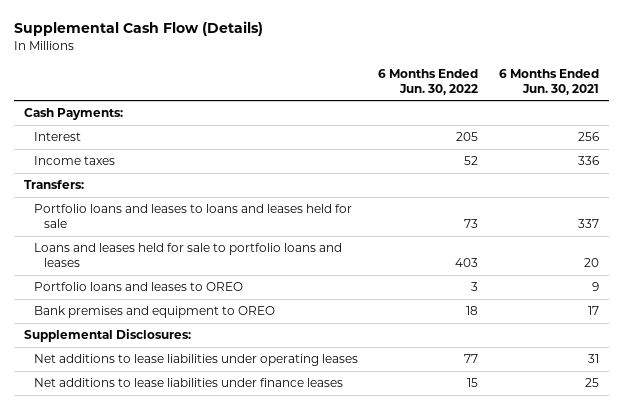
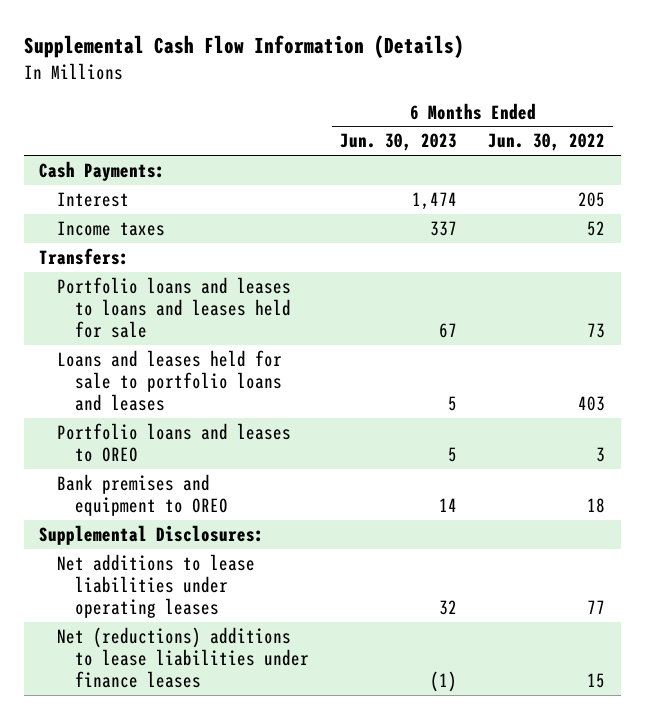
[14,21,264,37] Supplemental Cash Flow (Details) -> [23,35,464,59] Supplemental Cash Flow Information (Details)
[498,69,599,95] 6 Months Ended Jun. 30, 2021 -> none
none -> [340,133,458,152] Jun. 30, 2023
[34,378,344,388] Net additions to lease liabilities under finance leases -> [57,627,310,689] Net (reductions) additions to lease liabilities under finance leases

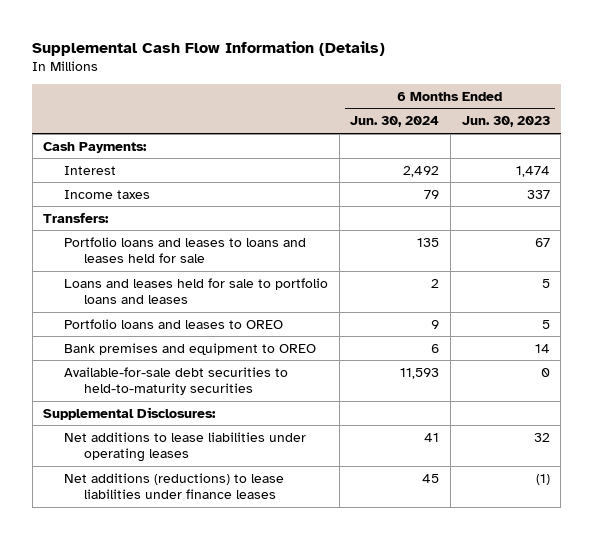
[488,133,606,152] Jun. 30, 2022 -> none
none -> [350,116,440,128] Jun. 30, 2024
none -> [63,366,288,396] Available-for-sale debt securities to held-to-maturity securities
[57,627,310,689] Net (reductions) additions to lease liabilities under finance leases -> [63,472,284,500] Net additions (reductions) to lease liabilities under finance leases

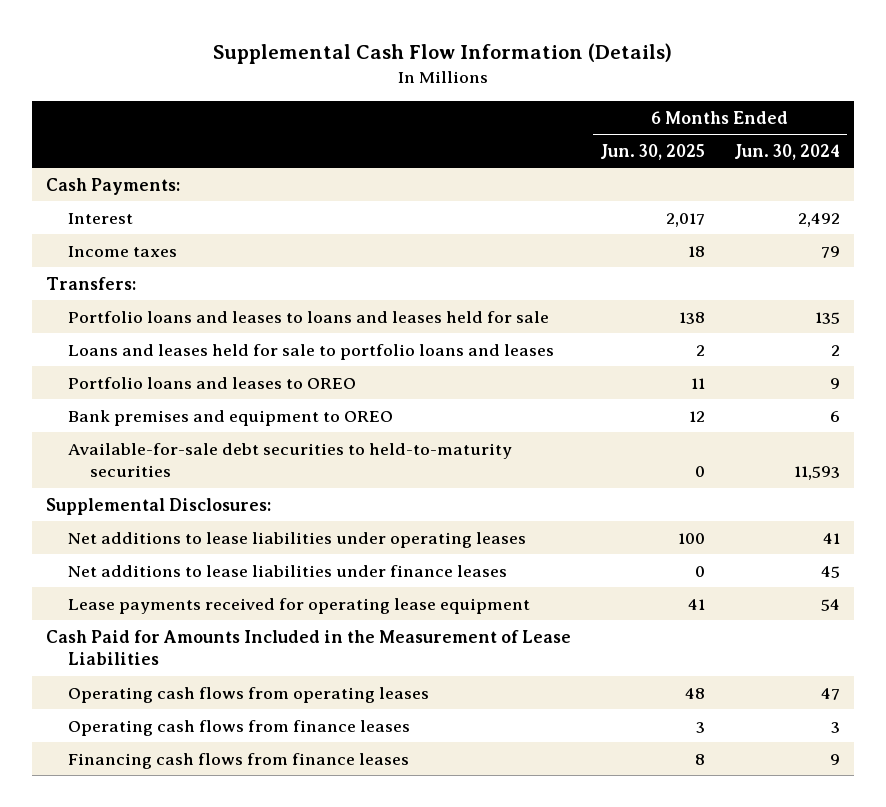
[461,116,550,128] Jun. 30, 2023 -> none
none -> [599,143,705,160] Jun. 30, 2025
[63,472,284,500] Net additions (reductions) to lease liabilities under finance leases -> [68,564,508,577] Net additions to lease liabilities under finance leases
none -> [68,597,531,614] Lease payments received for operating lease equipment
none -> [46,629,572,666] Cash Paid for Amounts Included in the Measurement of Lease Liabilities
none -> [68,686,430,703] Operating cash flows from operating leases
none -> [68,719,411,736] Operating cash flows from finance leases
none -> [68,752,410,769] Financing cash flows from finance leases

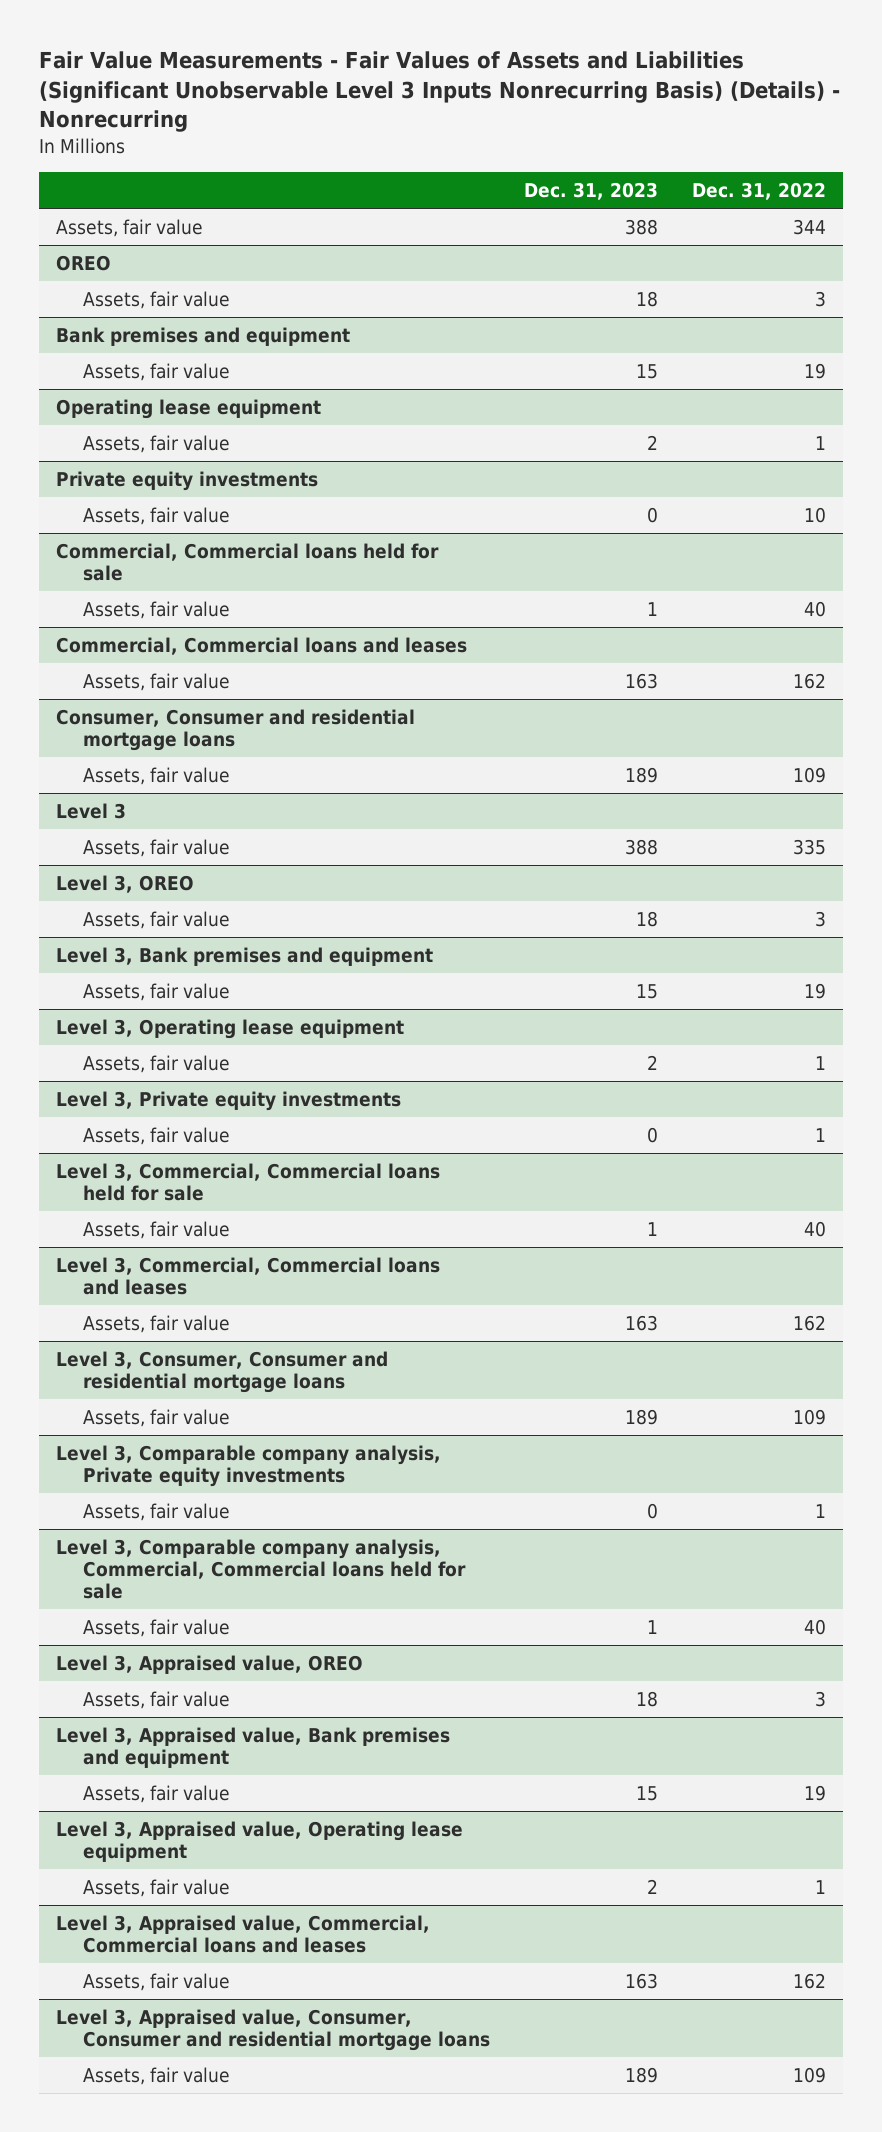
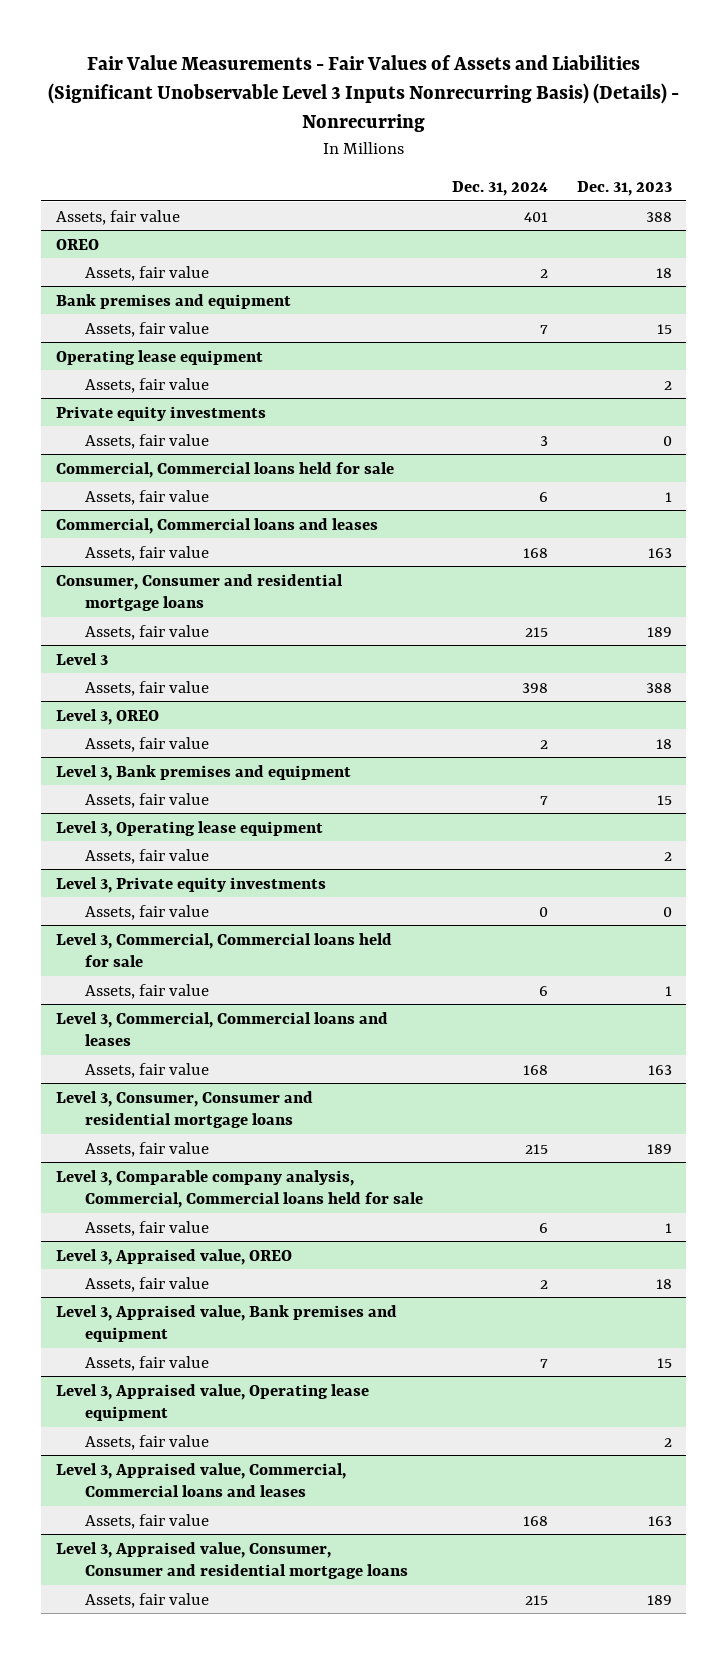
[692,181,827,200] Dec. 31, 2022 -> none
none -> [451,181,548,197] Dec. 31, 2024
[55,1445,441,1488] Level 3, Comparable company analysis, Private equity investments -> none
[82,1503,230,1522] Assets, fair value -> none

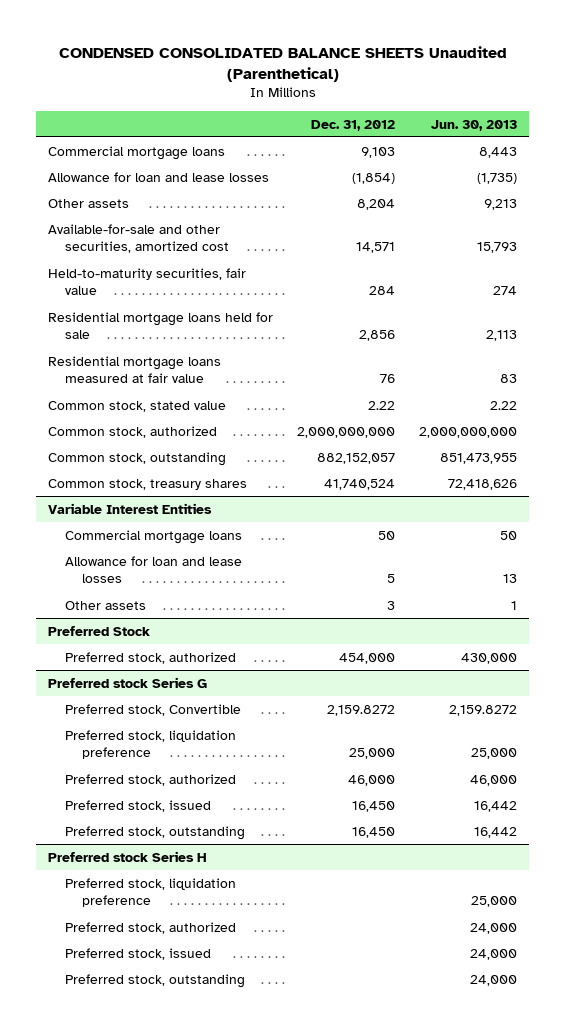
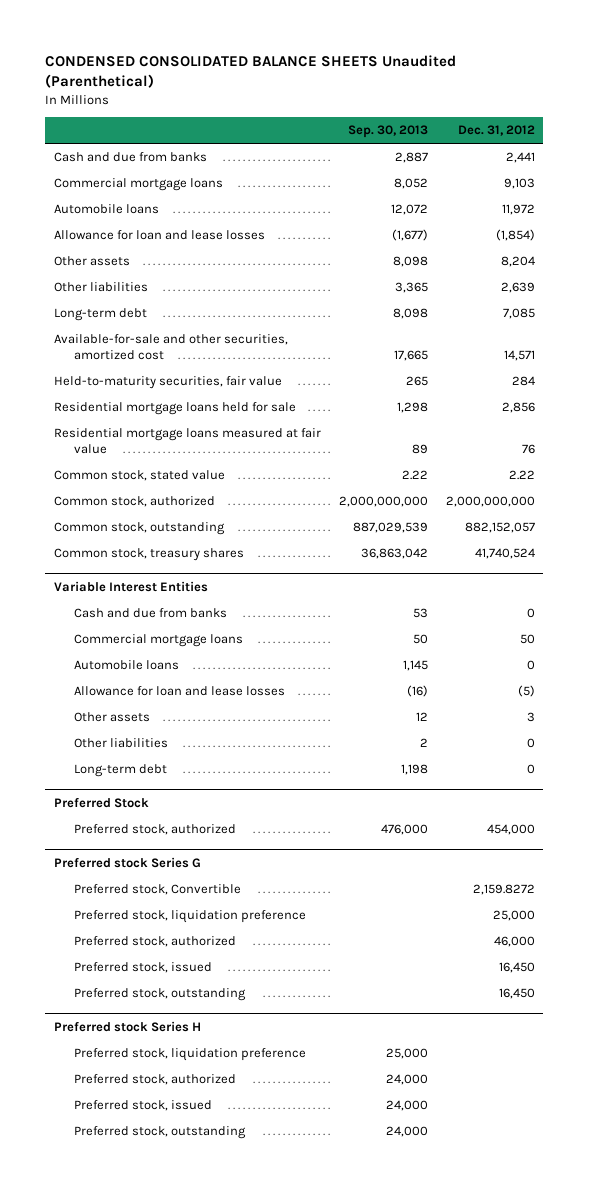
[431,119,518,131] Jun. 30, 2013 -> none
none -> [347,125,428,139] Sep. 30, 2013
none -> [54,152,208,163] Cash and due from banks
none -> [54,204,160,215] Automobile loans
none -> [54,282,149,293] Other liabilities
none -> [54,308,148,322] Long-term debt
none -> [74,608,228,619] Cash and due from banks
none -> [74,660,180,671] Automobile loans
[387,574,396,584] 5 -> [517,685,535,698] (5)
none -> [74,738,169,749] Other liabilities
none -> [74,764,168,778] Long-term debt

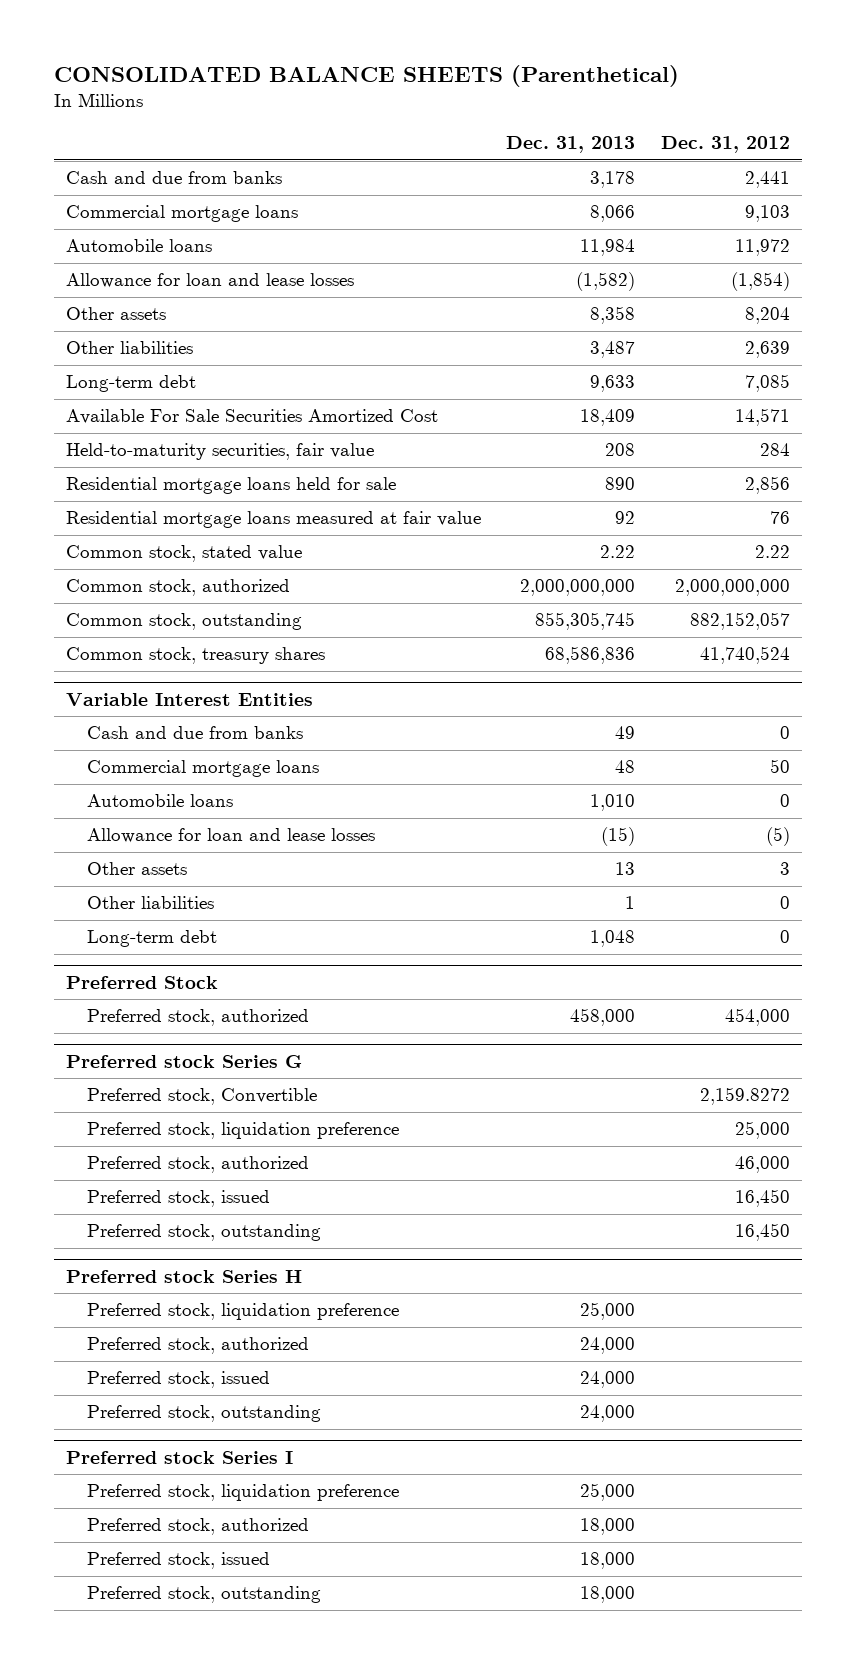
[45,54,457,89] CONDENSED CONSOLIDATED BALANCE SHEETS Unaudited (Parenthetical) -> [53,65,679,88] CONSOLIDATED BALANCE SHEETS (Parenthetical)
[347,125,428,139] Sep. 30, 2013 -> none
none -> [506,136,636,154] Dec. 31, 2013
[54,334,289,360] Available-for-sale and other securities, amortized cost -> [66,409,439,425] Available For Sale Securities Amortized Cost
none -> [66,1450,294,1464] Preferred stock Series I
none -> [86,1484,399,1502] Preferred stock, liquidation preference
none -> [86,1518,309,1536] Preferred stock, authorized
none -> [86,1552,270,1570] Preferred stock, issued
none -> [86,1586,321,1604] Preferred stock, outstanding

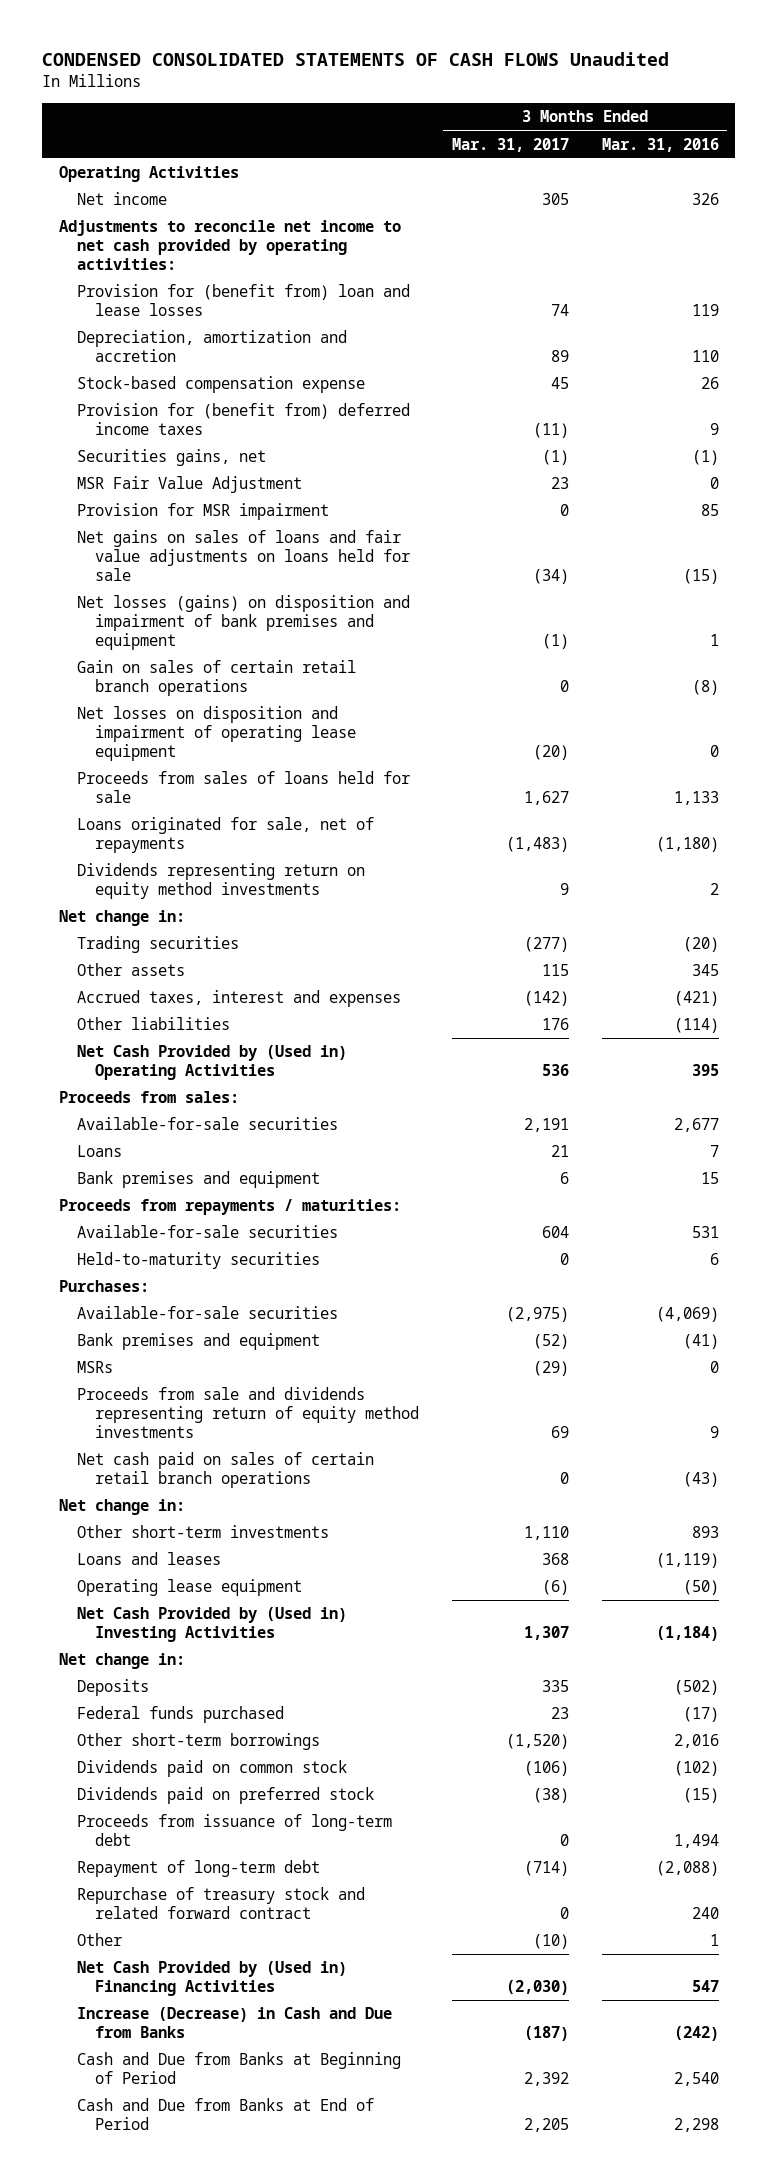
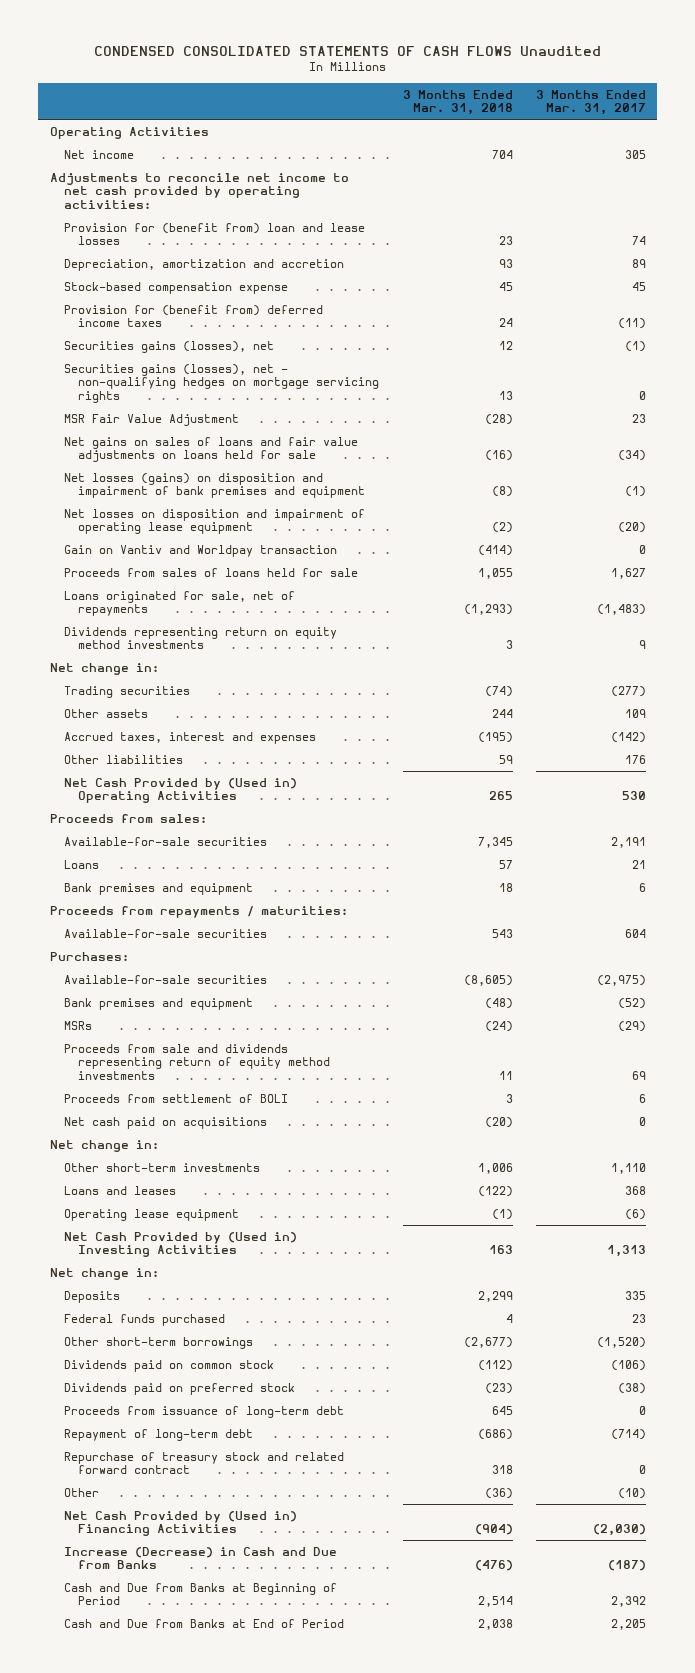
[601,137,719,152] Mar. 31, 2016 -> none
none -> [402,89,513,116] 3 Months Ended Mar. 31, 2018
[76,449,266,467] Securities gains, net -> [64,340,275,353] Securities gains (losses), net
none -> [64,363,380,404] Securities gains (losses), net - non-qualifying hedges on mortgage servicing rights
[76,503,329,521] Provision for MSR impairment -> none
[76,660,356,697] Gain on sales of certain retail branch operations -> none
none -> [64,544,338,557] Gain on Vantiv and Worldpay transaction
[541,964,569,977] 115 -> [624,708,646,718] 109
[541,1064,569,1077] 536 -> [621,791,646,801] 530
[76,1252,320,1270] Held-to-maturity securities -> none
[76,1452,374,1489] Net cash paid on sales of certain retail branch operations -> none
none -> [64,1093,289,1103] Proceeds from settlement of BOLI
none -> [64,1116,268,1129] Net cash paid on acquisitions
[523,1626,569,1641] 1,307 -> [606,1245,646,1258] 1,313

